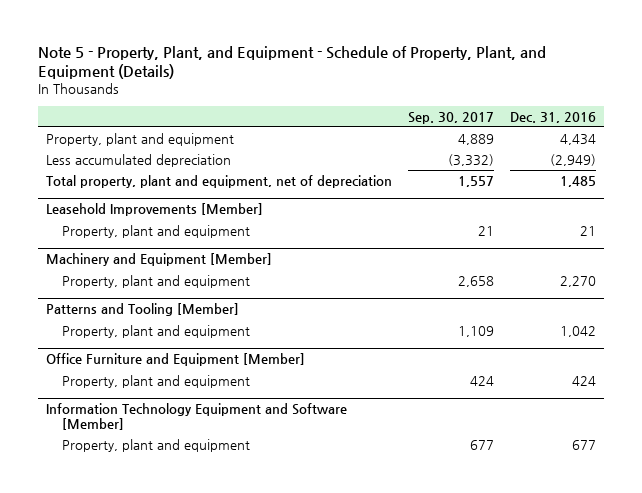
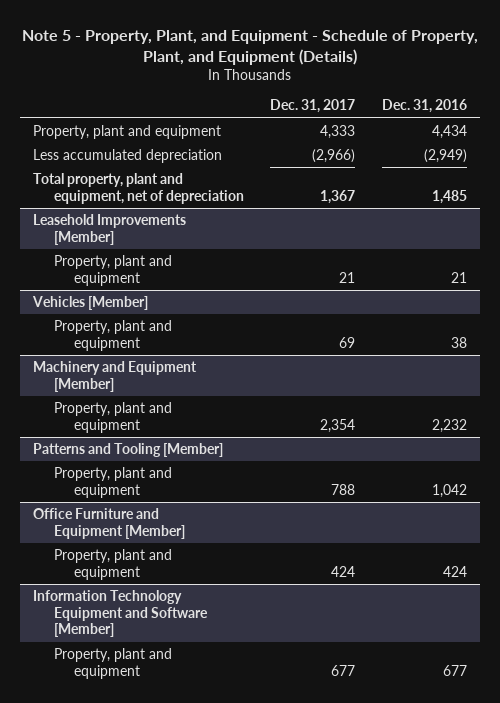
[408,111,495,124] Sep. 30, 2017 -> none
none -> [270,99,356,114] Dec. 31, 2017
none -> [31,296,148,311] Vehicles [Member]
none -> [53,320,172,351] Property, plant and equipment
[560,275,597,287] 2,270 -> [432,418,468,433] 2,232

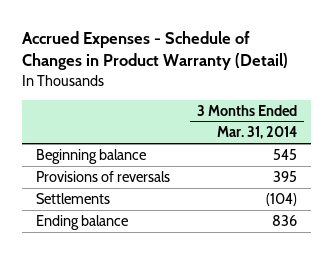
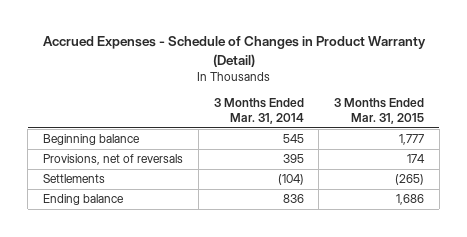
none -> [334,98,425,125] 3 Months Ended Mar. 31, 2015
[35,170,170,182] Provisions of reversals -> [42,154,183,166] Provisions, net of reversals

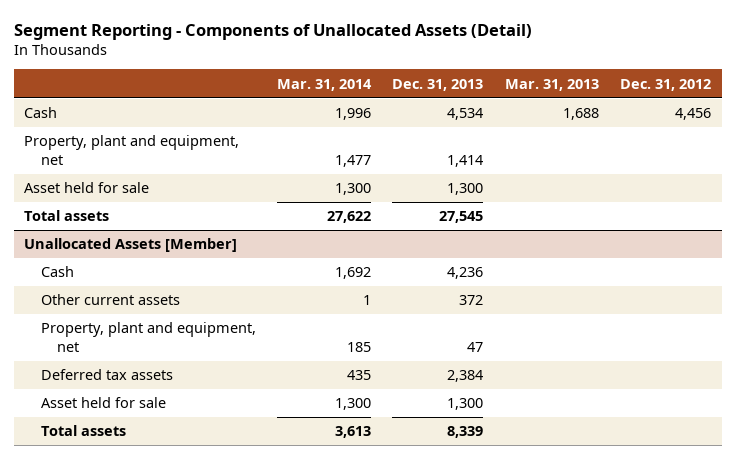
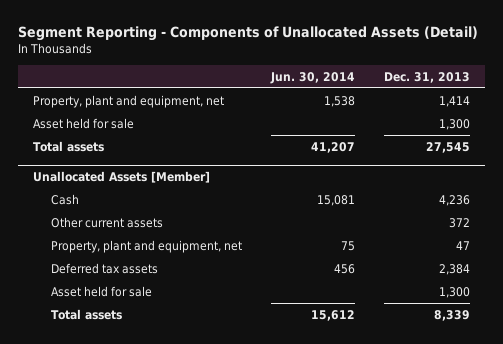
[277,78,373,91] Mar. 31, 2014 -> none
[504,78,599,91] Mar. 31, 2013 -> none
[620,78,712,91] Dec. 31, 2012 -> none
none -> [269,72,355,85] Jun. 30, 2014
[24,107,58,119] Cash -> none

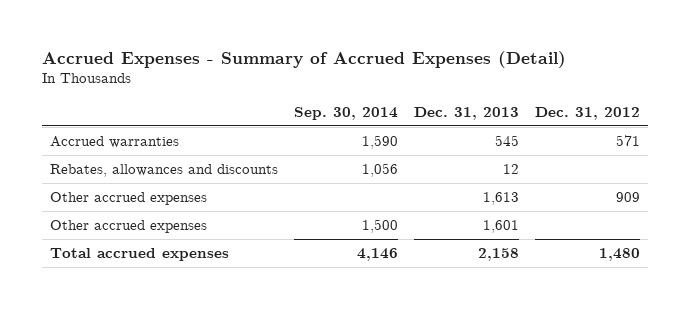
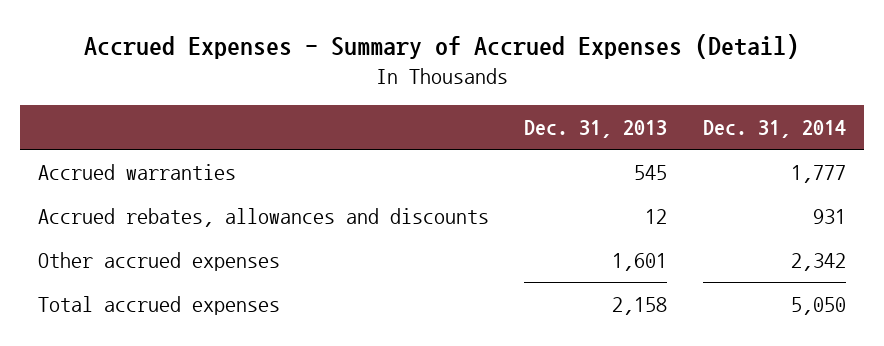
[293,106,398,120] Sep. 30, 2014 -> none
[534,106,640,120] Dec. 31, 2012 -> none
none -> [703,120,847,139] Dec. 31, 2014
[49,191,207,205] Other accrued expenses -> none
[49,163,278,177] Rebates, allowances and discounts -> [37,208,489,228] Accrued rebates, allowances and discounts

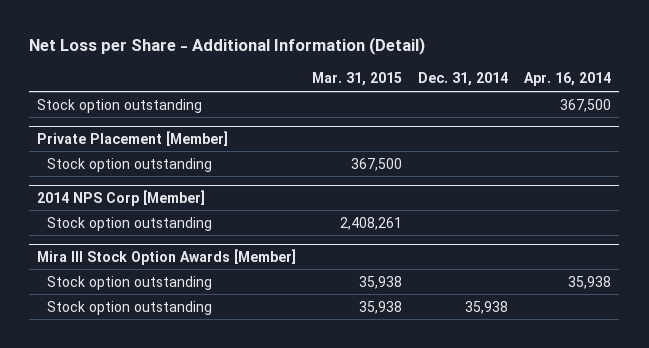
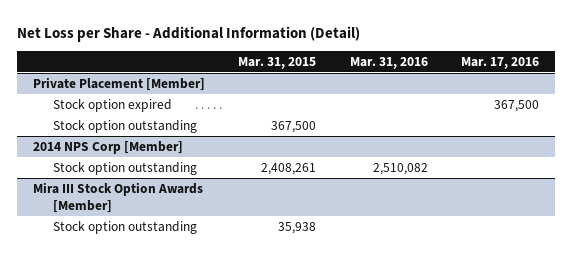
[418,72,509,87] Dec. 31, 2014 -> none
[524,72,612,87] Apr. 16, 2014 -> none
none -> [349,56,428,69] Mar. 31, 2016
none -> [460,56,539,69] Mar. 17, 2016
[37,98,203,113] Stock option outstanding -> none
none -> [52,98,172,112] Stock option expired
[47,300,213,315] Stock option outstanding -> none

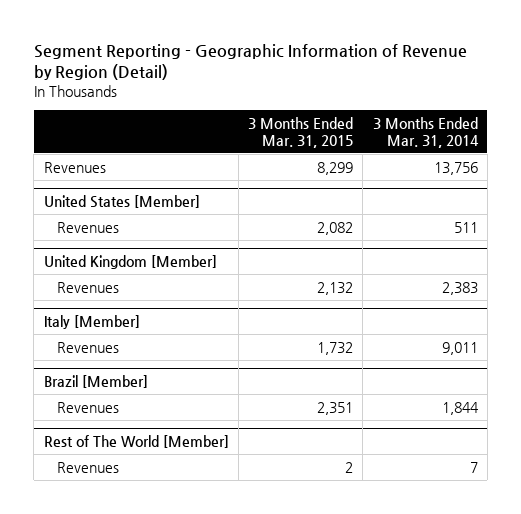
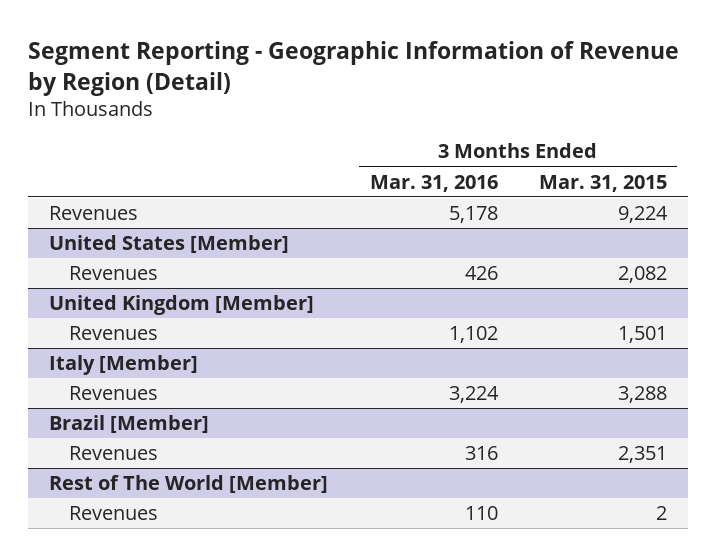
[372,116,479,148] 3 Months Ended Mar. 31, 2014 -> none
none -> [369,174,498,192] Mar. 31, 2016
[317,161,354,175] 8,299 -> [618,206,669,224] 9,224
[317,281,354,295] 2,132 -> [618,326,668,344] 1,501
[317,341,354,355] 1,732 -> [618,386,668,404] 3,288

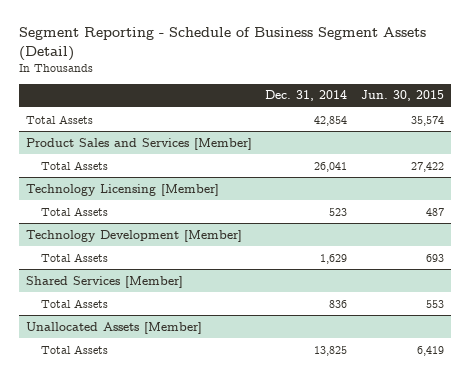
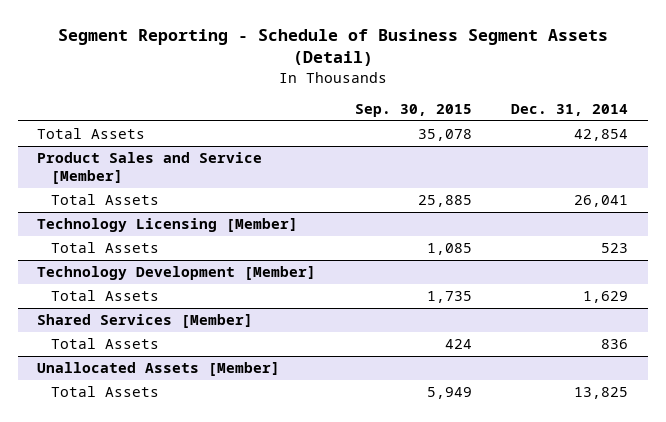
[360,90,444,102] Jun. 30, 2015 -> none
none -> [355,104,473,118] Sep. 30, 2015
[25,137,252,150] Product Sales and Services [Member] -> [37,152,263,185] Product Sales and Service [Member]

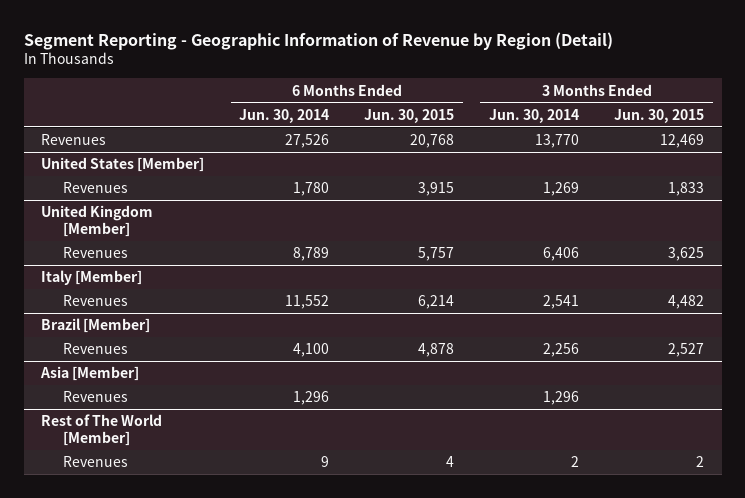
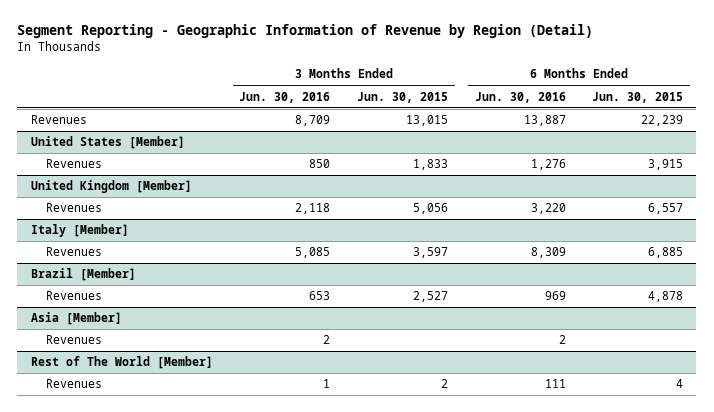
[239,108,330,123] Jun. 30, 2014 -> none
[489,108,580,123] Jun. 30, 2014 -> none
none -> [239,91,331,103] Jun. 30, 2016
none -> [474,91,566,103] Jun. 30, 2016
[410,134,455,149] 20,768 -> [641,115,684,127] 22,239
[660,134,705,149] 12,469 -> [405,115,448,127] 13,015
[418,247,455,262] 5,757 -> [648,203,684,215] 6,557
[668,247,705,262] 3,625 -> [412,203,448,215] 5,056
[418,295,455,310] 6,214 -> [648,247,684,259] 6,885
[668,295,705,310] 4,482 -> [412,247,448,259] 3,597

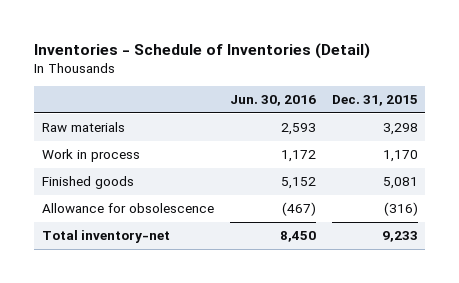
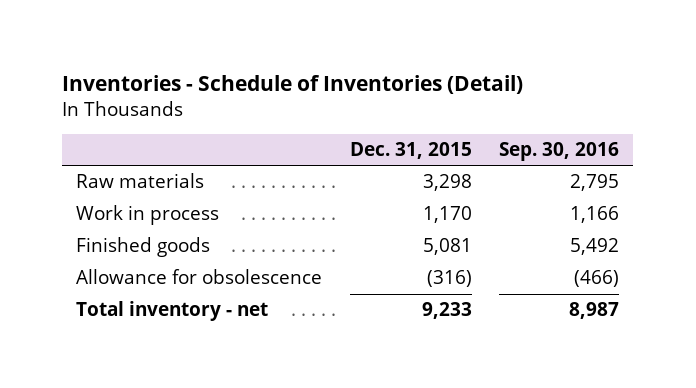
[229,95,316,107] Jun. 30, 2016 -> none
none -> [499,142,620,162] Sep. 30, 2016
[41,230,170,244] Total inventory-net -> [76,301,269,322] Total inventory - net

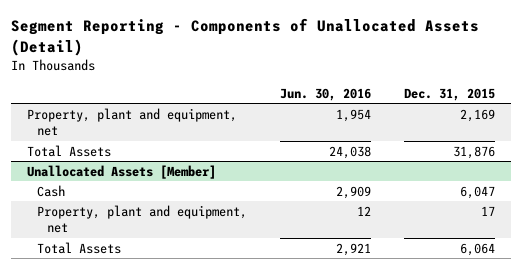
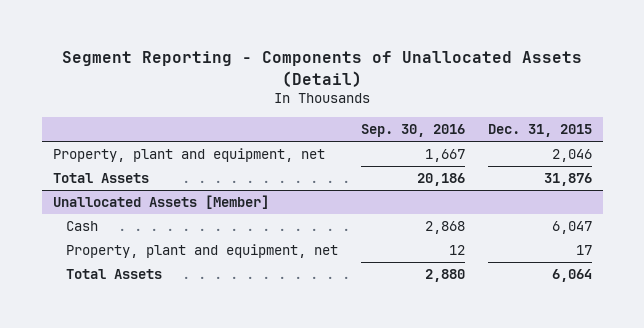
[279,87,371,101] Jun. 30, 2016 -> none
none -> [360,124,465,138] Sep. 30, 2016
[459,108,495,122] 2,169 -> [551,148,592,162] 2,046

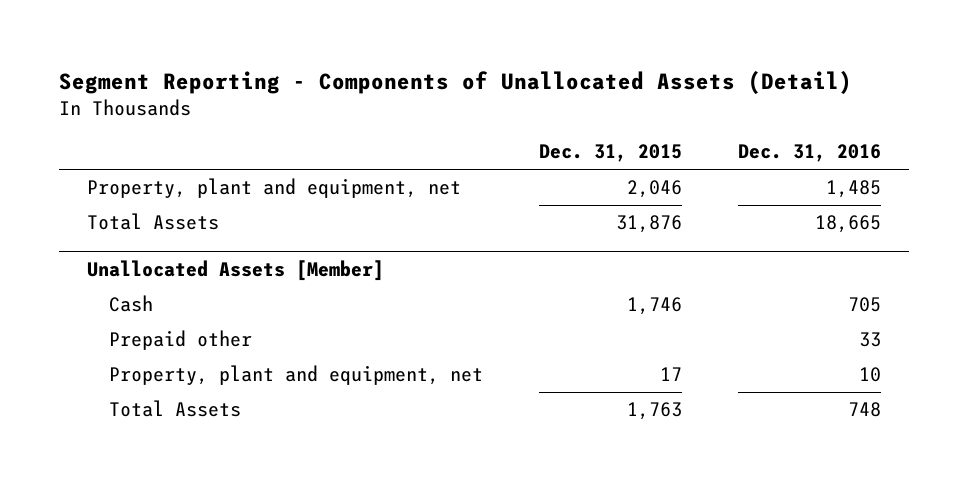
[360,124,465,138] Sep. 30, 2016 -> none
none -> [738,144,882,163] Dec. 31, 2016
[551,220,592,234] 6,047 -> [627,297,683,316] 1,746
none -> [108,330,252,351] Prepaid other
[551,268,592,282] 6,064 -> [627,402,683,421] 1,763

